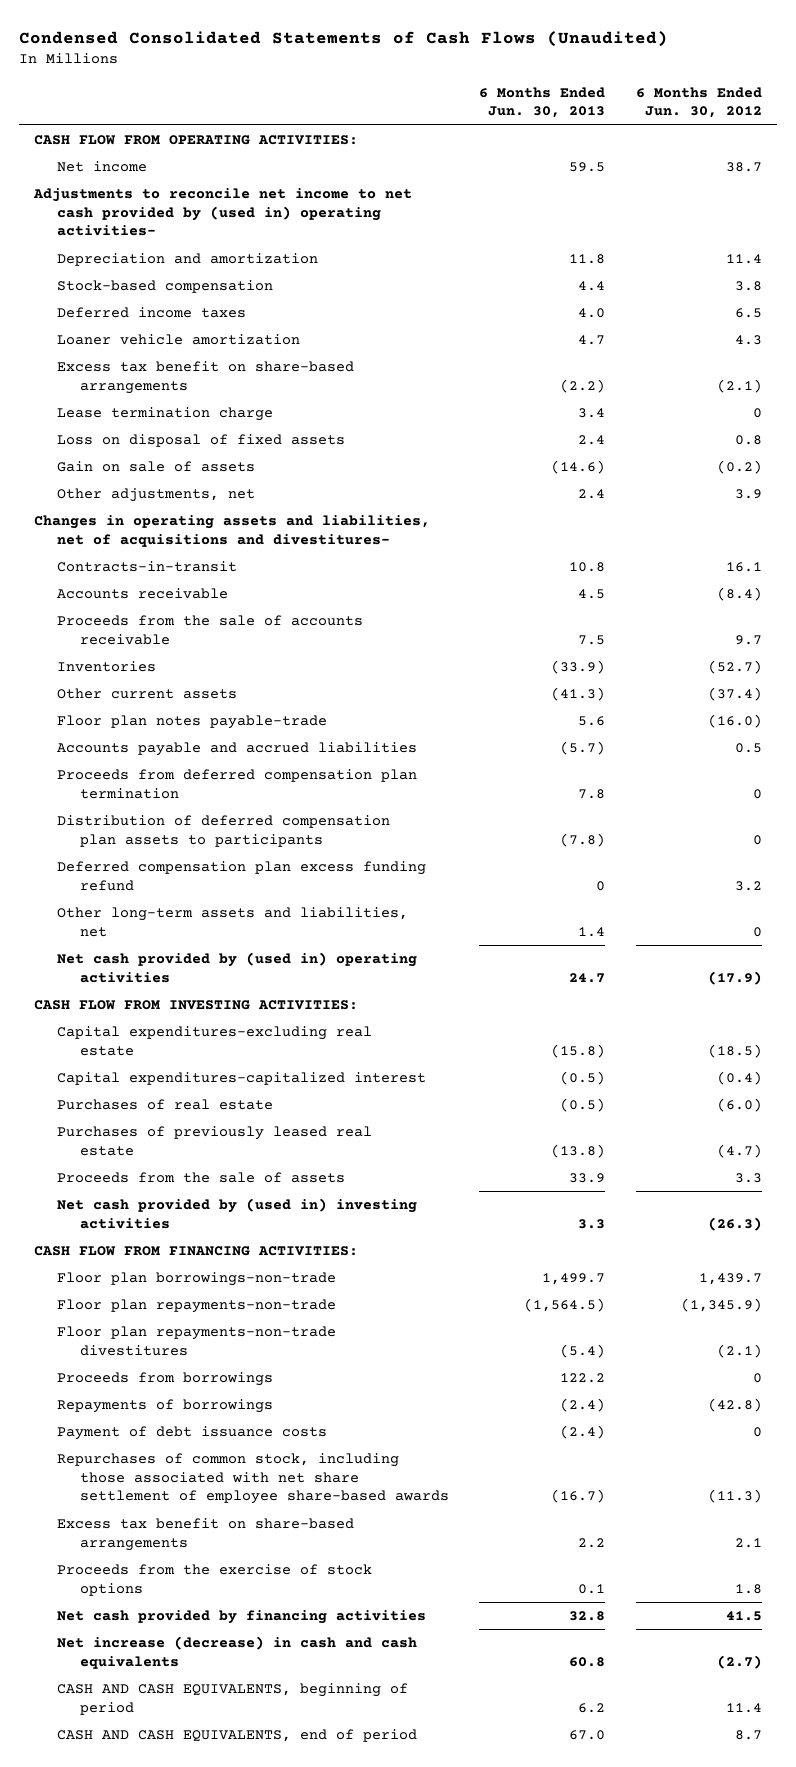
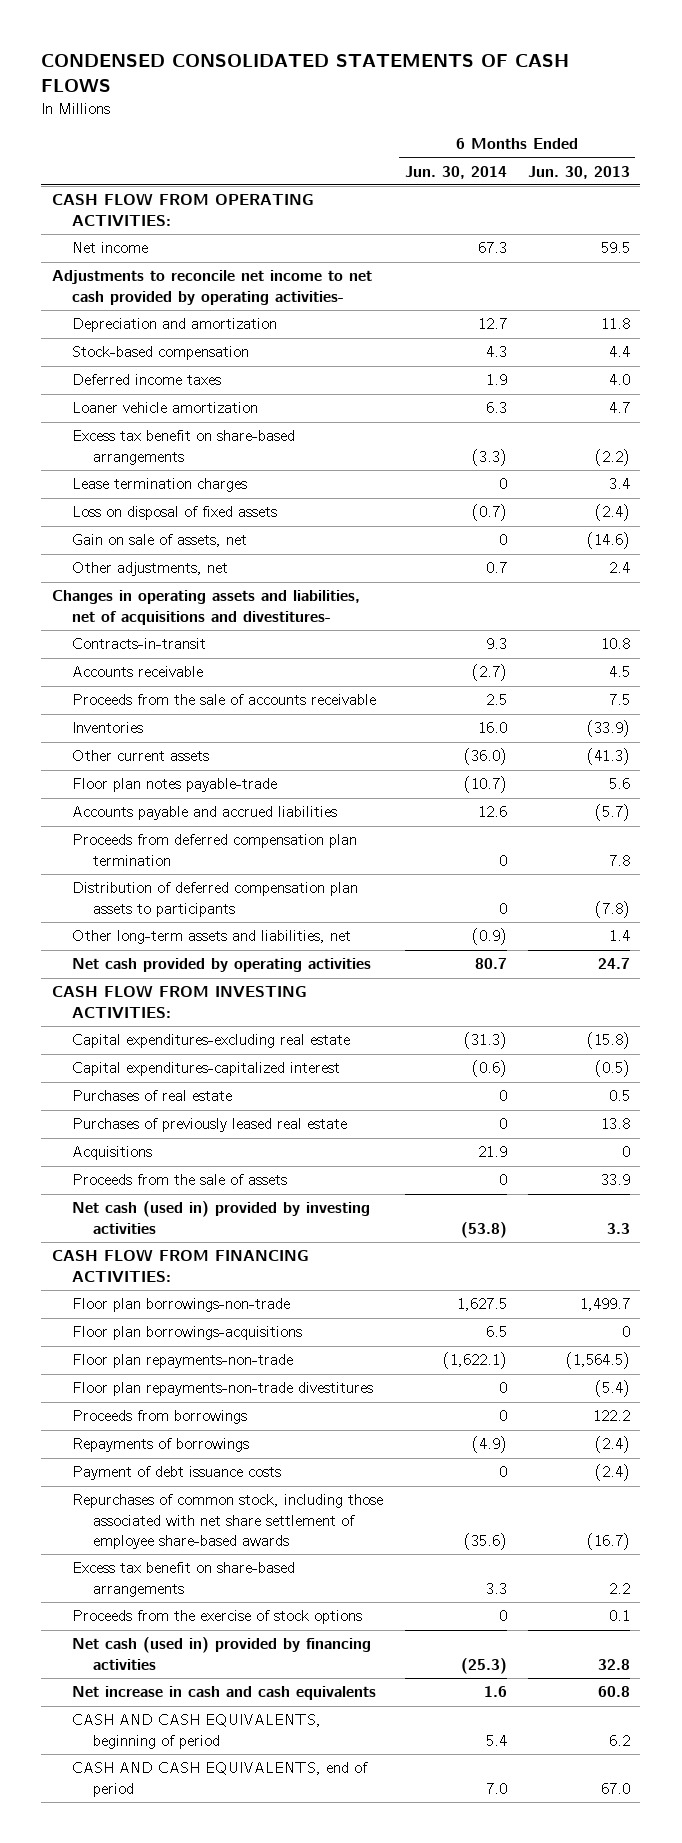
[19,30,669,47] Condensed Consolidated Statements of Cash Flows (Unaudited) -> [41,53,570,92] CONDENSED CONSOLIDATED STATEMENTS OF CASH FLOWS
[635,86,762,119] 6 Months Ended Jun. 30, 2012 -> none
none -> [404,165,507,179] Jun. 30, 2014
[33,188,413,237] Adjustments to reconcile net income to net cash provided by (used in) operating activities- -> [52,270,373,305] Adjustments to reconcile net income to net cash provided by operating activities-
[57,407,274,422] Lease termination charge -> [72,478,248,493] Lease termination charges
[578,435,606,446] 2.4 -> [594,504,630,522] (2.4)
[57,461,256,473] Gain on sale of assets -> [72,534,248,548] Gain on sale of assets, net
[57,861,427,891] Deferred compensation plan excess funding refund -> none
[57,952,418,983] Net cash provided by (used in) operating activities -> [72,958,372,973] Net cash provided by operating activities
[560,1098,606,1113] (0.5) -> [608,1090,630,1102] 0.5
[551,1143,606,1158] (13.8) -> [600,1118,630,1130] 13.8
none -> [72,1146,153,1161] Acquisitions
[57,1198,418,1229] Net cash provided by (used in) investing activities -> [72,1201,371,1234] Net cash (used in) provided by investing activities
none -> [72,1326,303,1341] Floor plan borrowings-acquisitions
[57,1610,427,1625] Net cash provided by financing activities -> [72,1637,372,1670] Net cash (used in) provided by financing activities
[57,1636,418,1669] Net increase (decrease) in cash and cash equivalents -> [72,1686,377,1701] Net increase in cash and cash equivalents

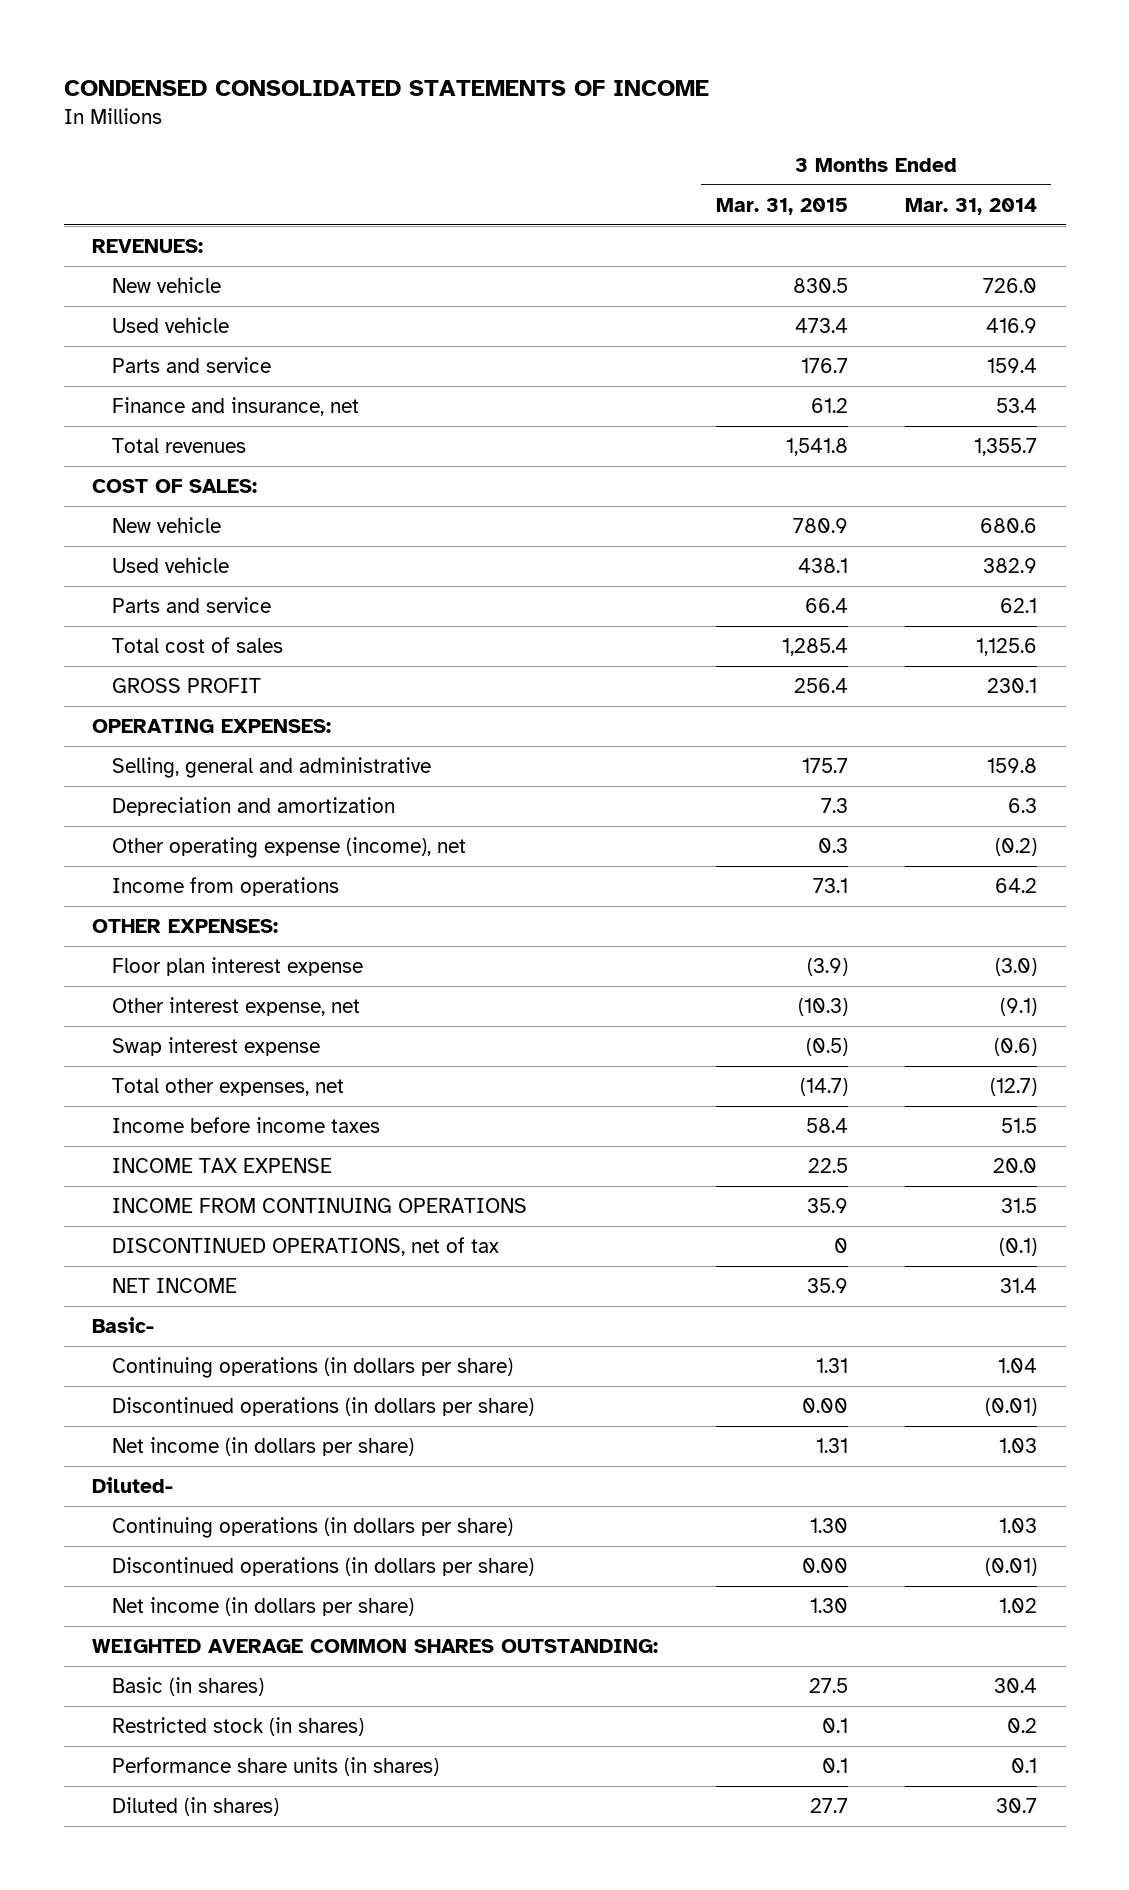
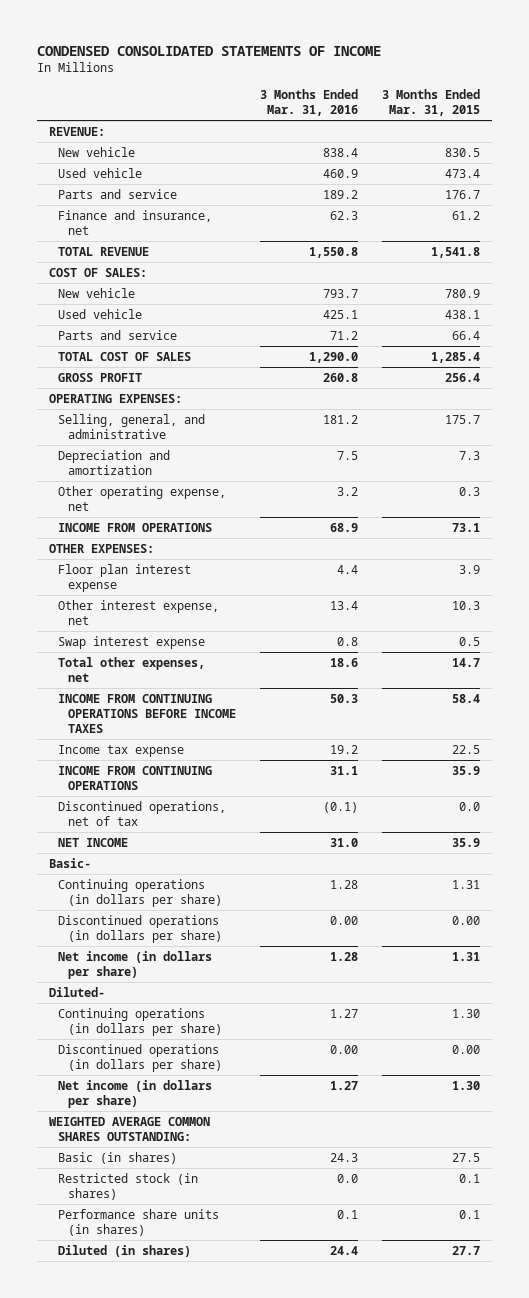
[904,197,1037,215] Mar. 31, 2014 -> none
none -> [259,88,358,117] 3 Months Ended Mar. 31, 2016
[92,238,204,253] REVENUES: -> [48,126,105,136] REVENUE:
[111,437,246,453] Total revenues -> [58,246,150,256] TOTAL REVENUE
[111,636,283,653] Total cost of sales -> [58,351,192,361] TOTAL COST OF SALES
[111,756,431,778] Selling, general and administrative -> [58,413,206,440] Selling, general, and administrative
[111,836,466,858] Other operating expense (income), net -> [58,485,227,512] Other operating expense, net
[111,876,339,896] Income from operations -> [58,522,213,532] INCOME FROM OPERATIONS
[806,957,848,976] (3.9) -> [459,564,481,574] 3.9
[797,997,848,1016] (10.3) -> [452,600,481,610] 10.3
[805,1037,848,1056] (0.5) -> [459,636,481,646] 0.5
[799,1077,848,1096] (14.7) -> [452,657,481,667] 14.7
[111,1116,380,1133] Income before income taxes -> [58,693,236,734] INCOME FROM CONTINUING OPERATIONS BEFORE INCOME TAXES
[111,1157,332,1173] INCOME TAX EXPENSE -> [58,744,185,757] Income tax expense
[111,1236,499,1256] DISCONTINUED OPERATIONS, net of tax -> [58,800,227,827] Discontinued operations, net of tax
[833,1237,848,1253] 0 -> [459,801,481,811] 0.0

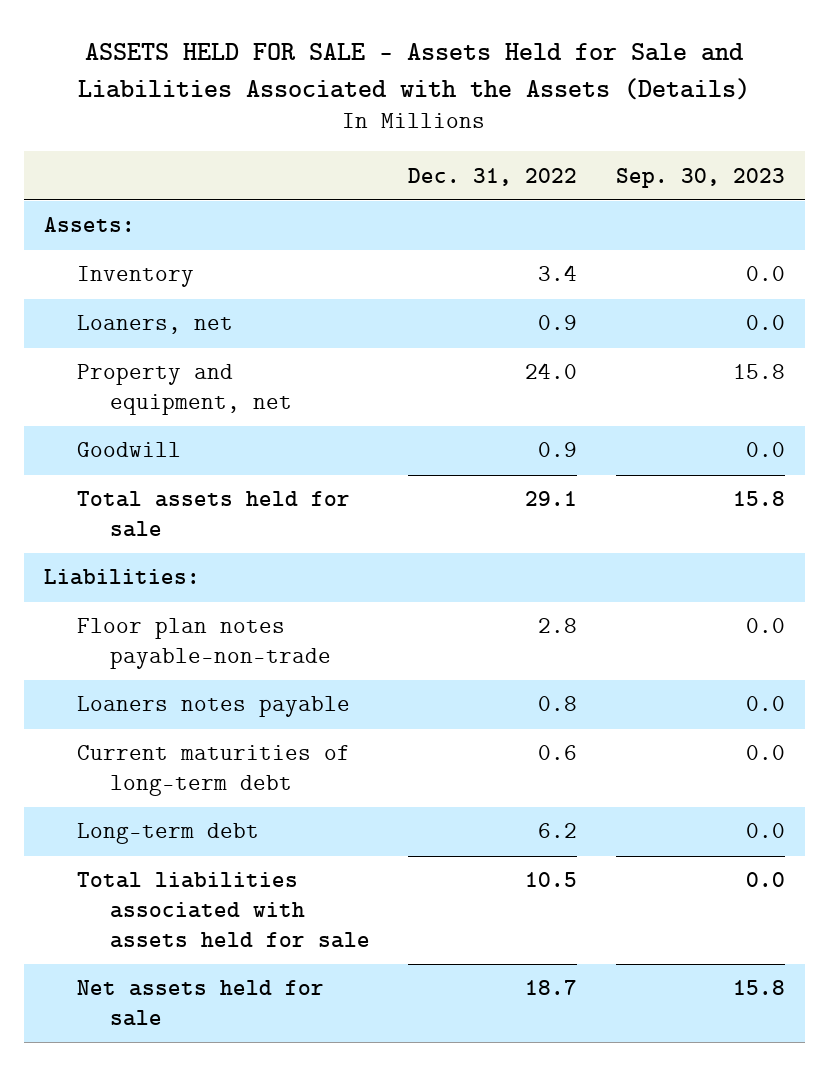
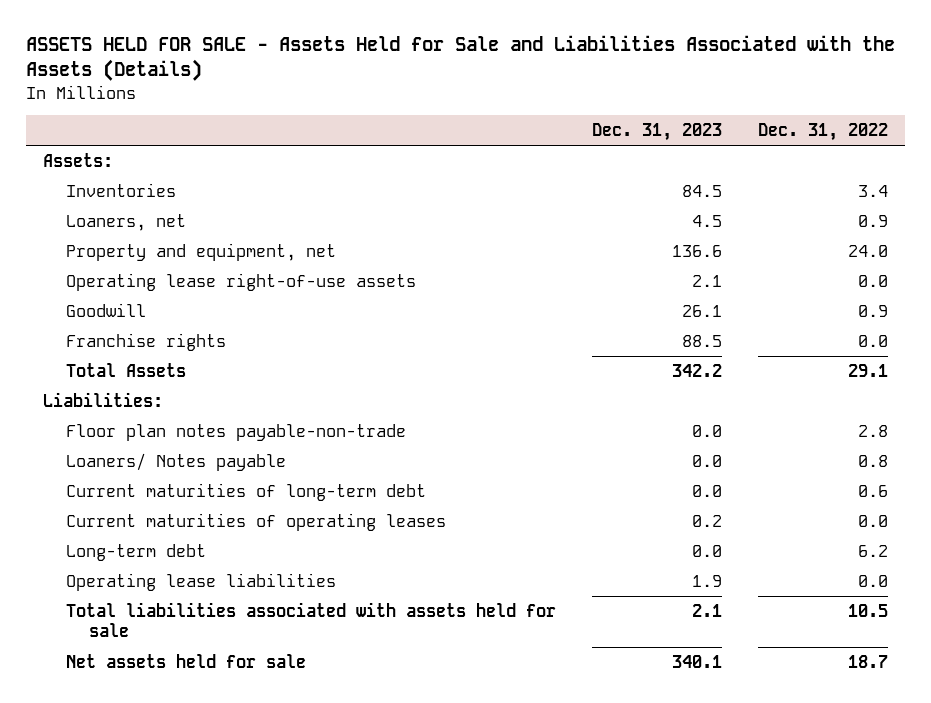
[616,167,786,188] Sep. 30, 2023 -> none
none -> [591,122,722,141] Dec. 31, 2023
[76,266,194,288] Inventory -> [66,182,177,197] Inventories
none -> [66,272,417,291] Operating lease right-of-use assets
none -> [66,332,227,351] Franchise rights
[76,491,350,538] Total assets held for sale -> [66,362,187,377] Total Assets
[76,696,350,718] Loaners notes payable -> [66,452,287,471] Loaners/ Notes payable
none -> [66,512,447,531] Current maturities of operating leases
none -> [66,572,337,591] Operating lease liabilities

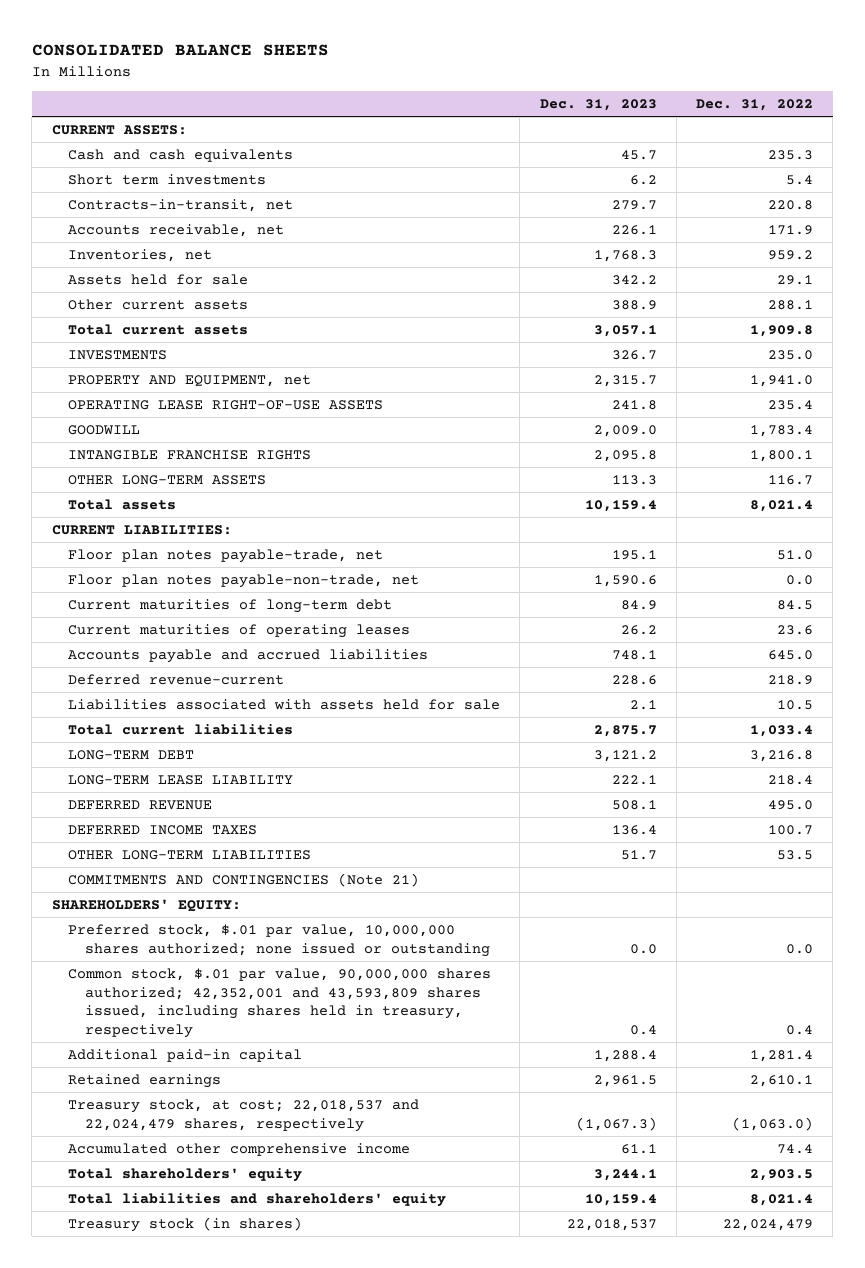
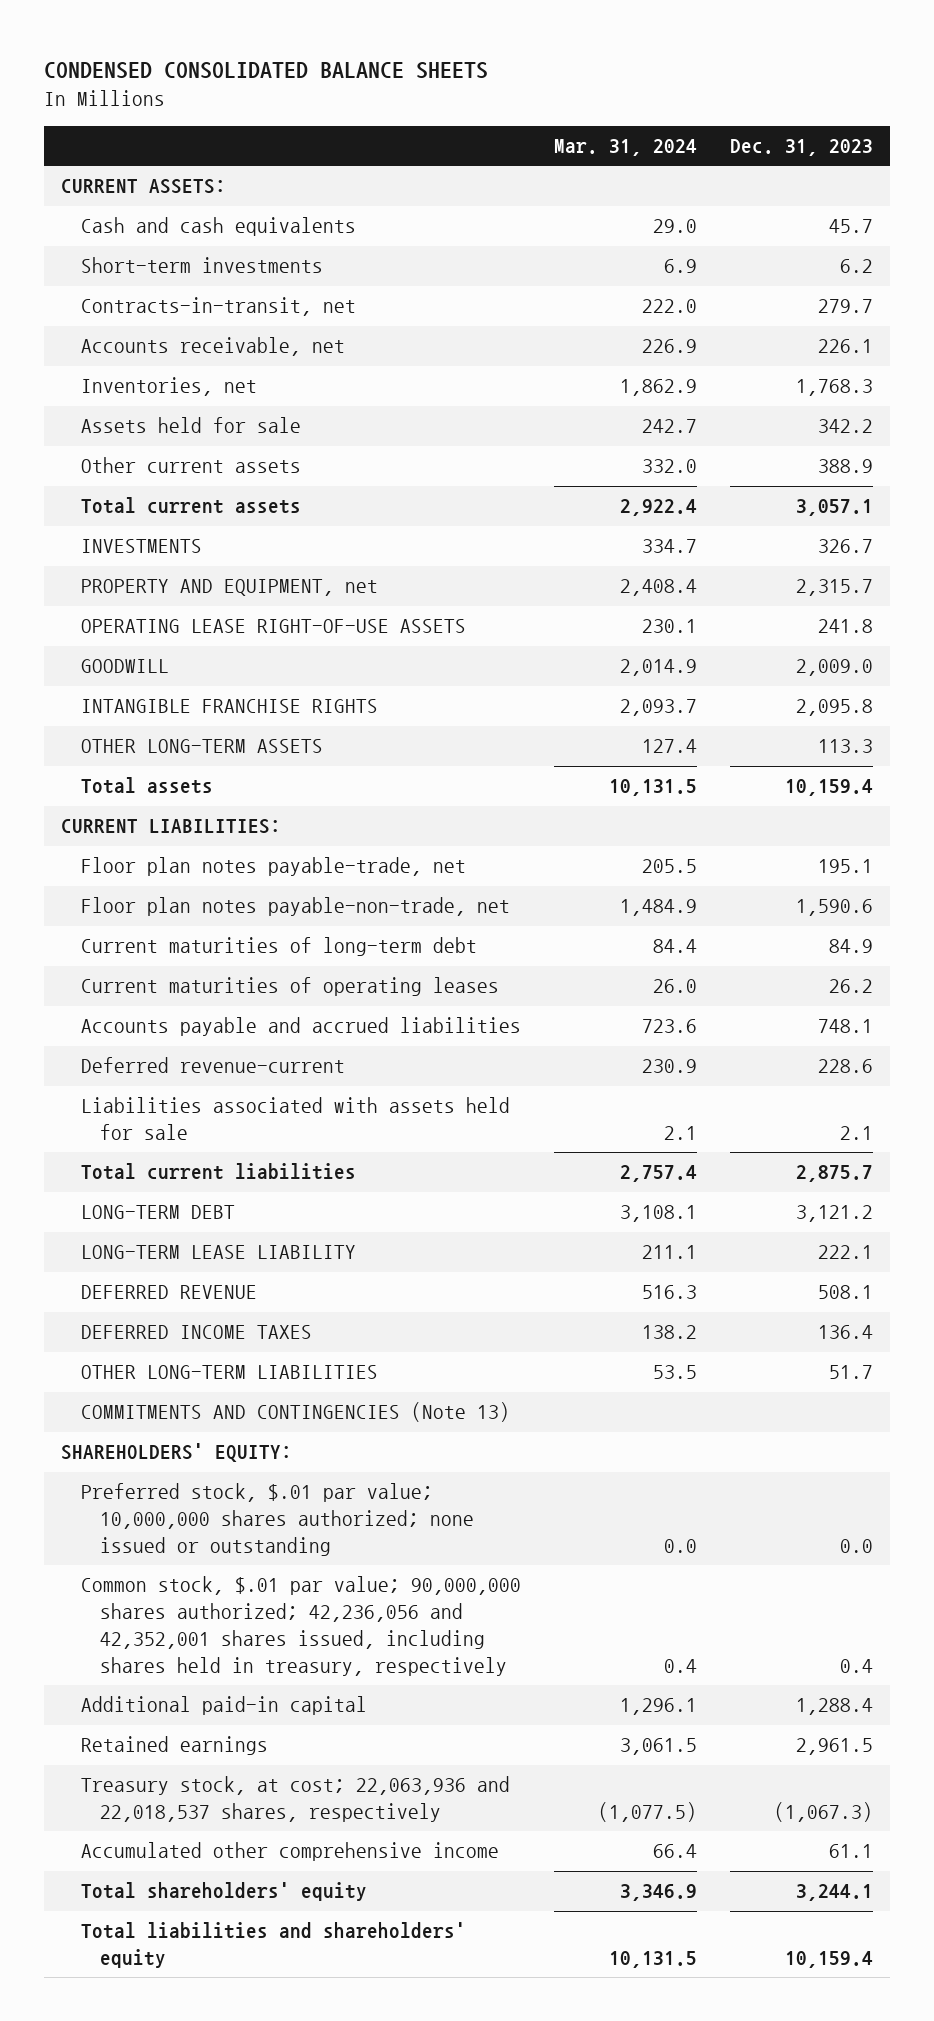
[31,44,329,57] CONSOLIDATED BALANCE SHEETS -> [44,61,489,79] CONDENSED CONSOLIDATED BALANCE SHEETS
[696,99,814,112] Dec. 31, 2022 -> none
none -> [553,139,697,157] Mar. 31, 2024
[68,174,267,186] Short term investments -> [80,257,323,274] Short-term investments
[68,873,420,888] COMMITMENTS AND CONTINGENCIES (Note 21) -> [80,1402,510,1423] COMMITMENTS AND CONTINGENCIES (Note 13)
[68,924,490,957] Preferred stock, $.01 par value, 10,000,000 shares authorized; none issued or outstanding -> [80,1483,475,1557] Preferred stock, $.01 par value; 10,000,000 shares authorized; none issued or outstanding
[68,968,492,1038] Common stock, $.01 par value, 90,000,000 shares authorized; 42,352,001 and 43,593,809 shares issued, including shares held in treasury, respectively -> [80,1576,521,1676] Common stock, $.01 par value; 90,000,000 shares authorized; 42,236,056 and 42,352,001 shares issued, including shares held in treasury, respectively
[68,1099,420,1132] Treasury stock, at cost; 22,018,537 and 22,024,479 shares, respectively -> [80,1776,510,1823] Treasury stock, at cost; 22,063,936 and 22,018,537 shares, respectively
[68,1217,303,1233] Treasury stock (in shares) -> none

